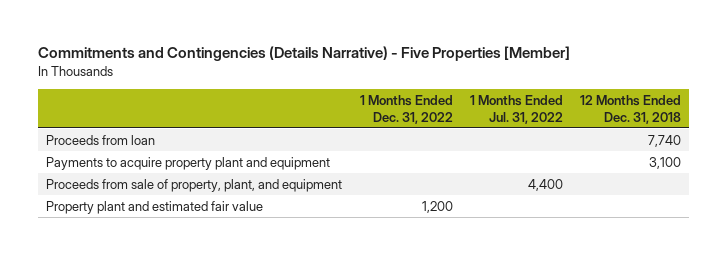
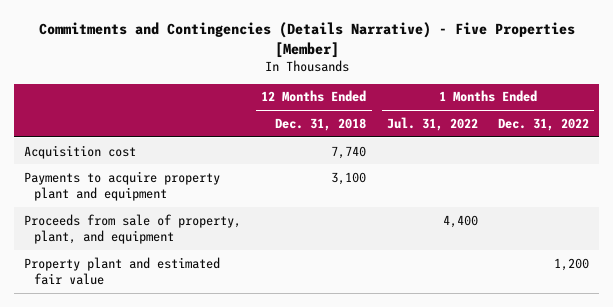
[46,134,156,145] Proceeds from loan -> [23,144,136,159] Acquisition cost

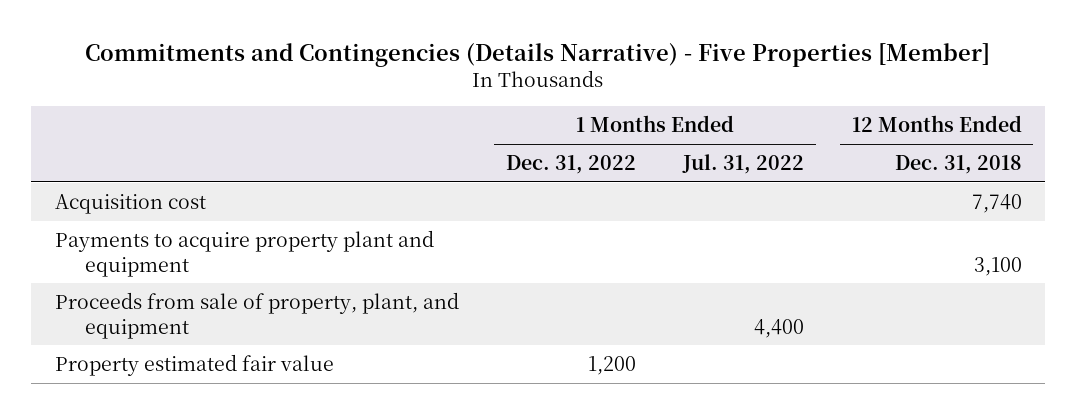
[23,256,220,286] Property plant and estimated fair value -> [54,353,334,376] Property estimated fair value

